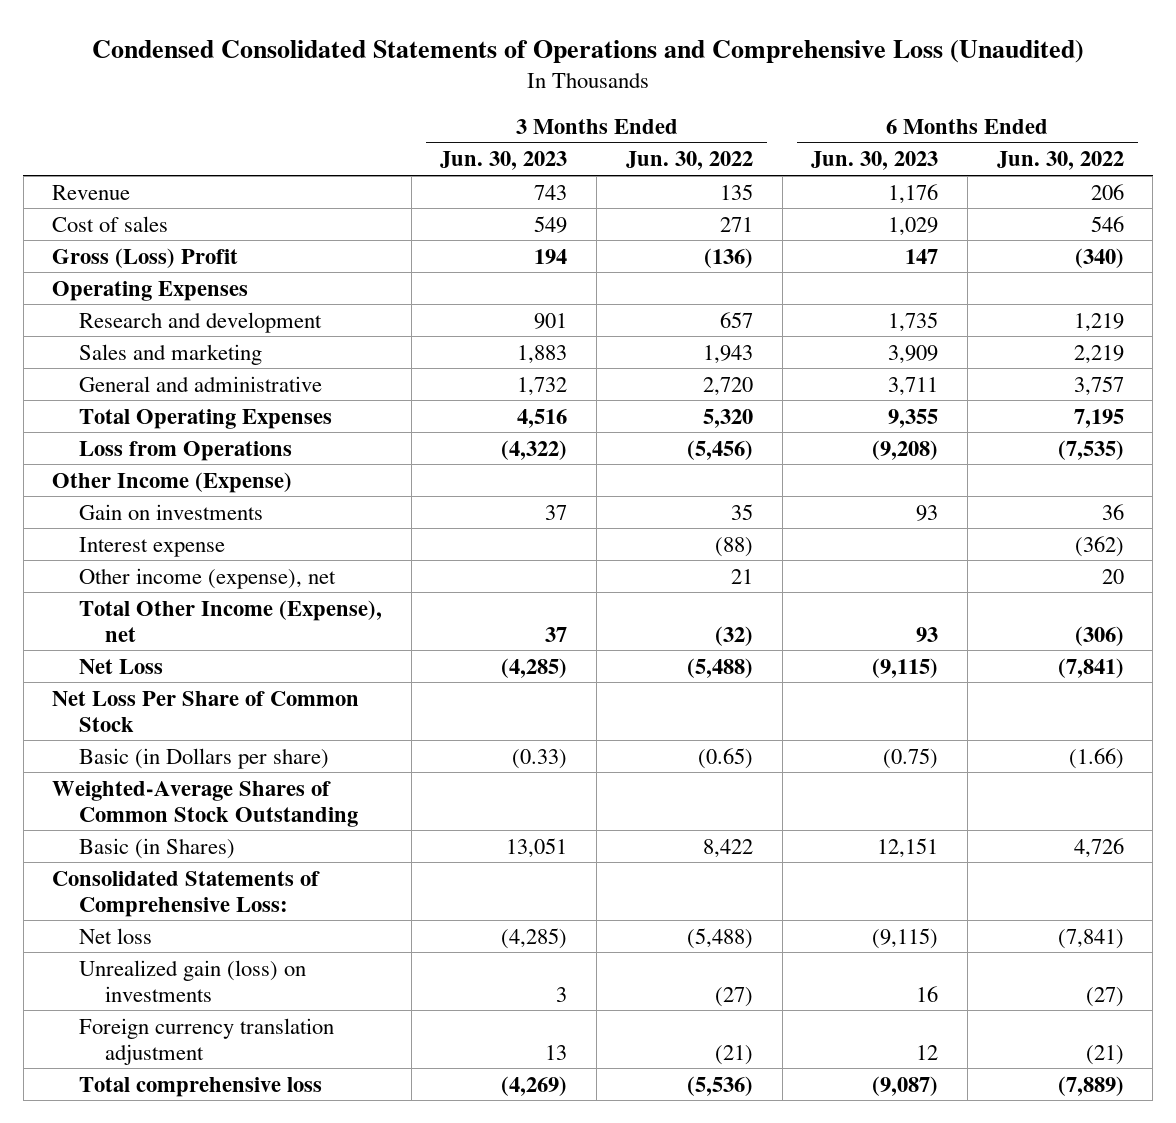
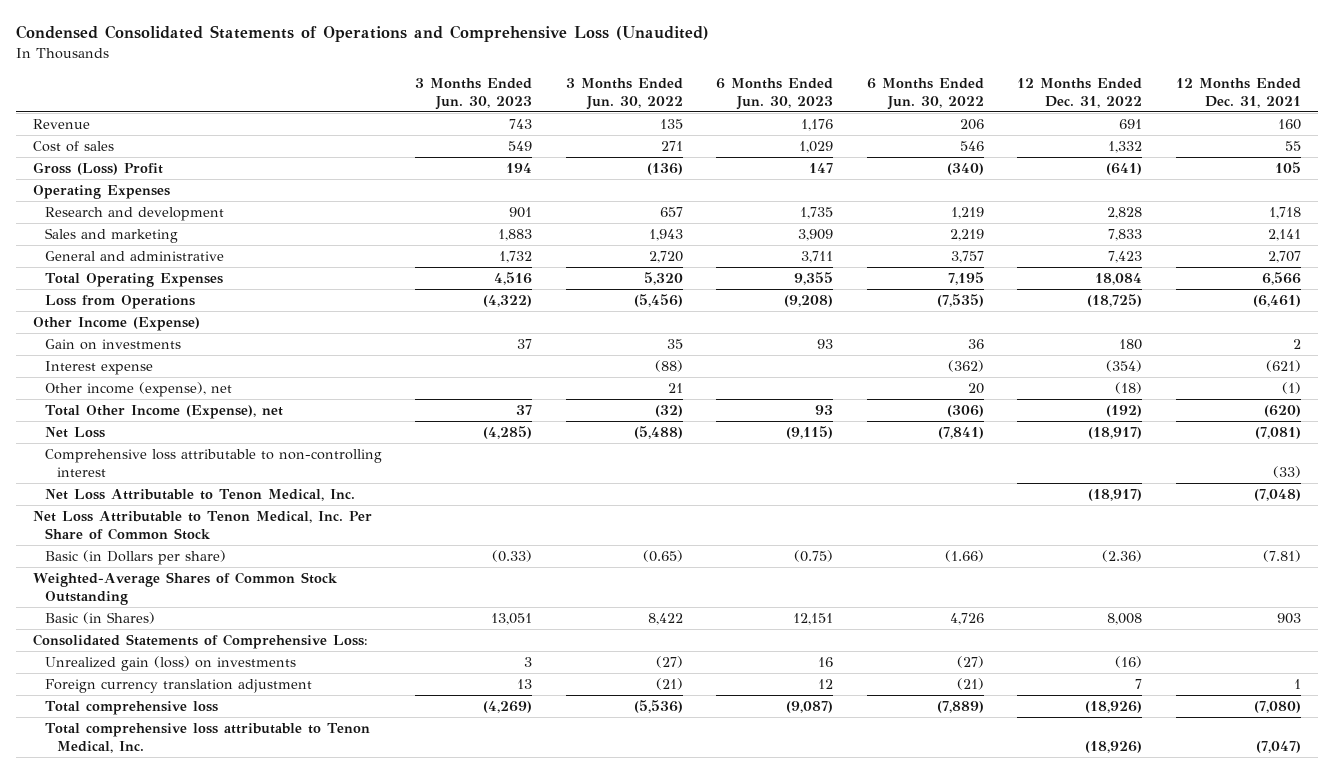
none -> [1017,78,1143,108] 12 Months Ended Dec. 31, 2022
none -> [1175,78,1301,108] 12 Months Ended Dec. 31, 2021
none -> [44,448,382,477] Comprehensive loss attributable to non-controlling interest
none -> [44,488,355,501] Net Loss Attributable to Tenon Medical, Inc.
[52,690,360,732] Net Loss Per Share of Common Stock -> [32,510,372,540] Net Loss Attributable to Tenon Medical, Inc. Per Share of Common Stock
[78,927,152,944] Net loss -> none
none -> [44,722,370,753] Total comprehensive loss attributable to Tenon Medical, Inc.

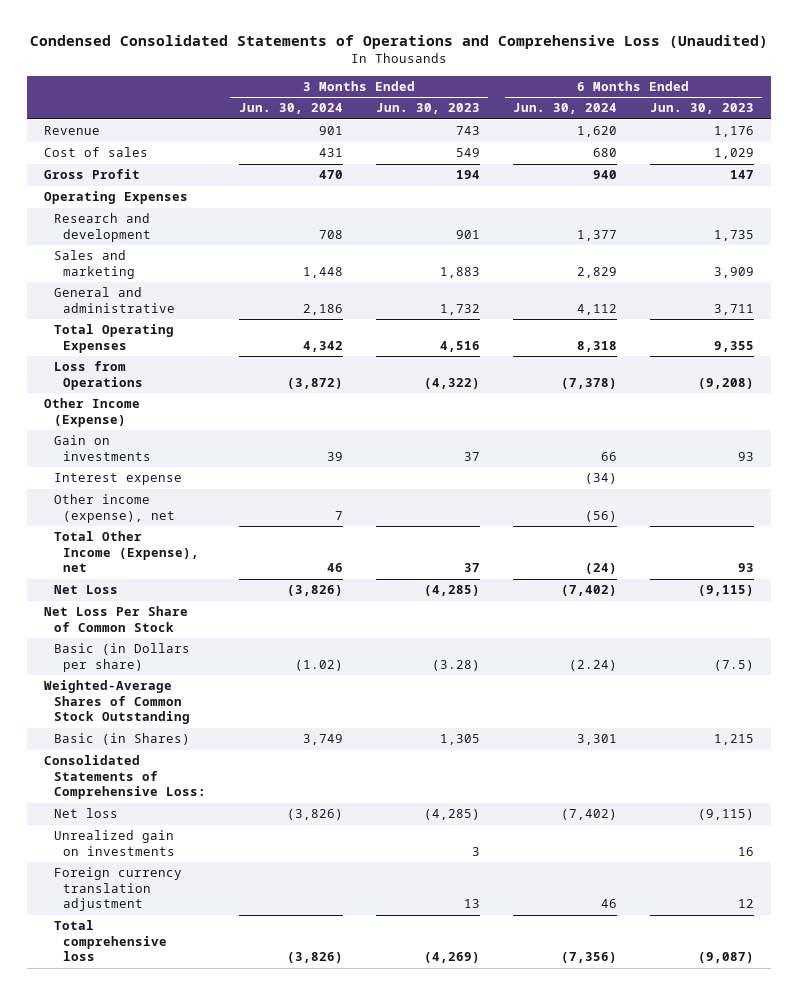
[565,78,683,110] 3 Months Ended Jun. 30, 2022 -> none
[866,78,984,110] 6 Months Ended Jun. 30, 2022 -> none
[1017,78,1143,108] 12 Months Ended Dec. 31, 2022 -> none
[1175,78,1301,108] 12 Months Ended Dec. 31, 2021 -> none
none -> [238,103,343,115] Jun. 30, 2024
none -> [512,103,617,115] Jun. 30, 2024
[32,161,163,175] Gross (Loss) Profit -> [43,169,140,180] Gross Profit
[44,448,382,477] Comprehensive loss attributable to non-controlling interest -> none
[44,488,355,501] Net Loss Attributable to Tenon Medical, Inc. -> none
[32,510,372,540] Net Loss Attributable to Tenon Medical, Inc. Per Share of Common Stock -> [43,606,188,632] Net Loss Per Share of Common Stock
[492,549,533,562] (0.33) -> [431,659,480,671] (3.28)
[794,549,834,562] (0.75) -> [713,659,754,671] (7.5)
[491,612,533,625] 13,051 -> [439,734,480,746] 1,305
[793,612,834,625] 12,151 -> [713,734,754,746] 1,215
none -> [53,808,118,819] Net loss
[44,655,296,671] Unrealized gain (loss) on investments -> [53,830,176,856] Unrealized gain on investments
[44,722,370,753] Total comprehensive loss attributable to Tenon Medical, Inc. -> none

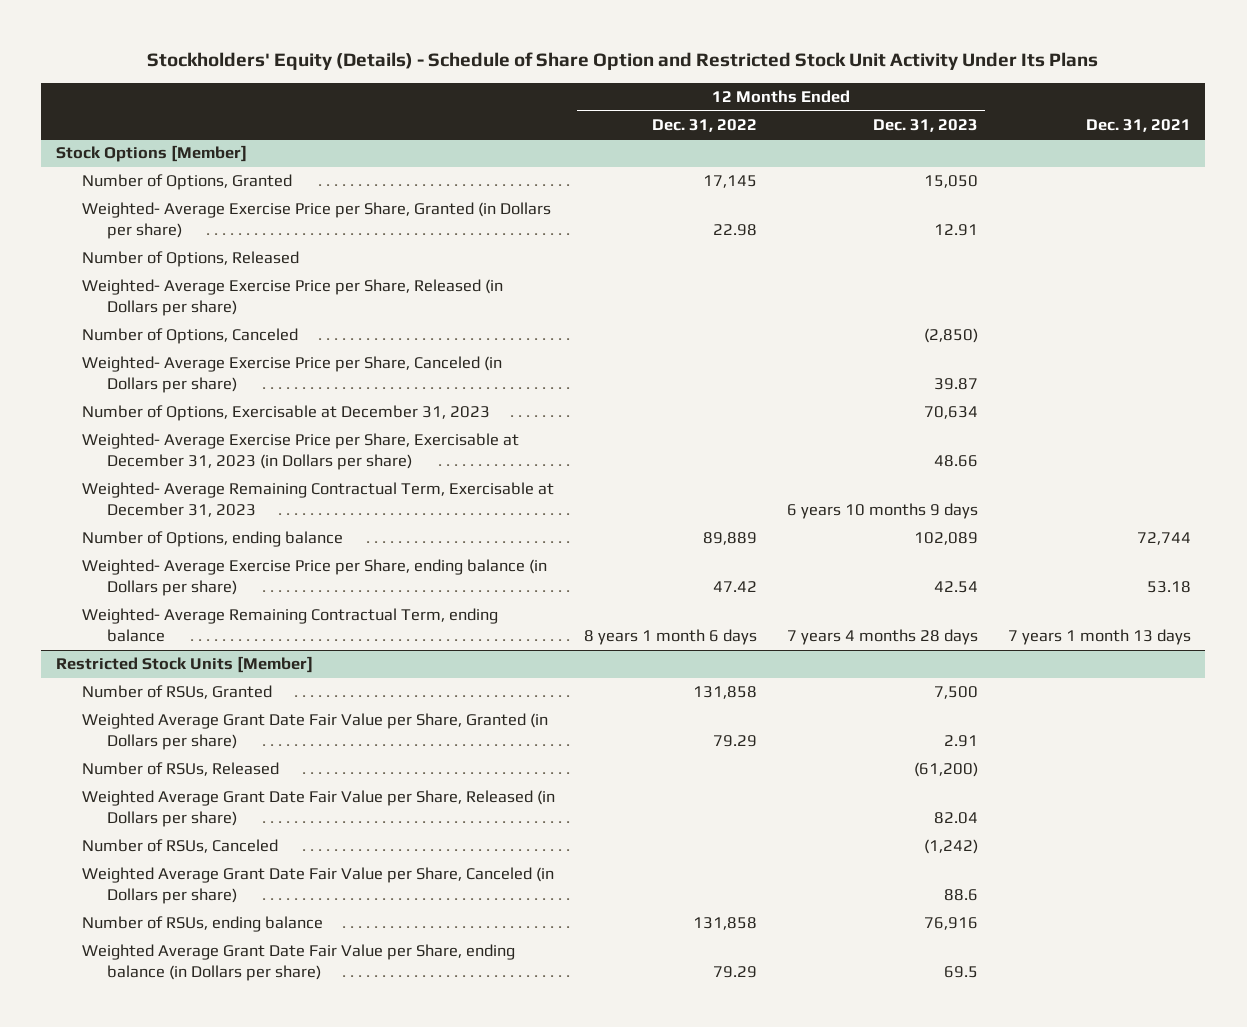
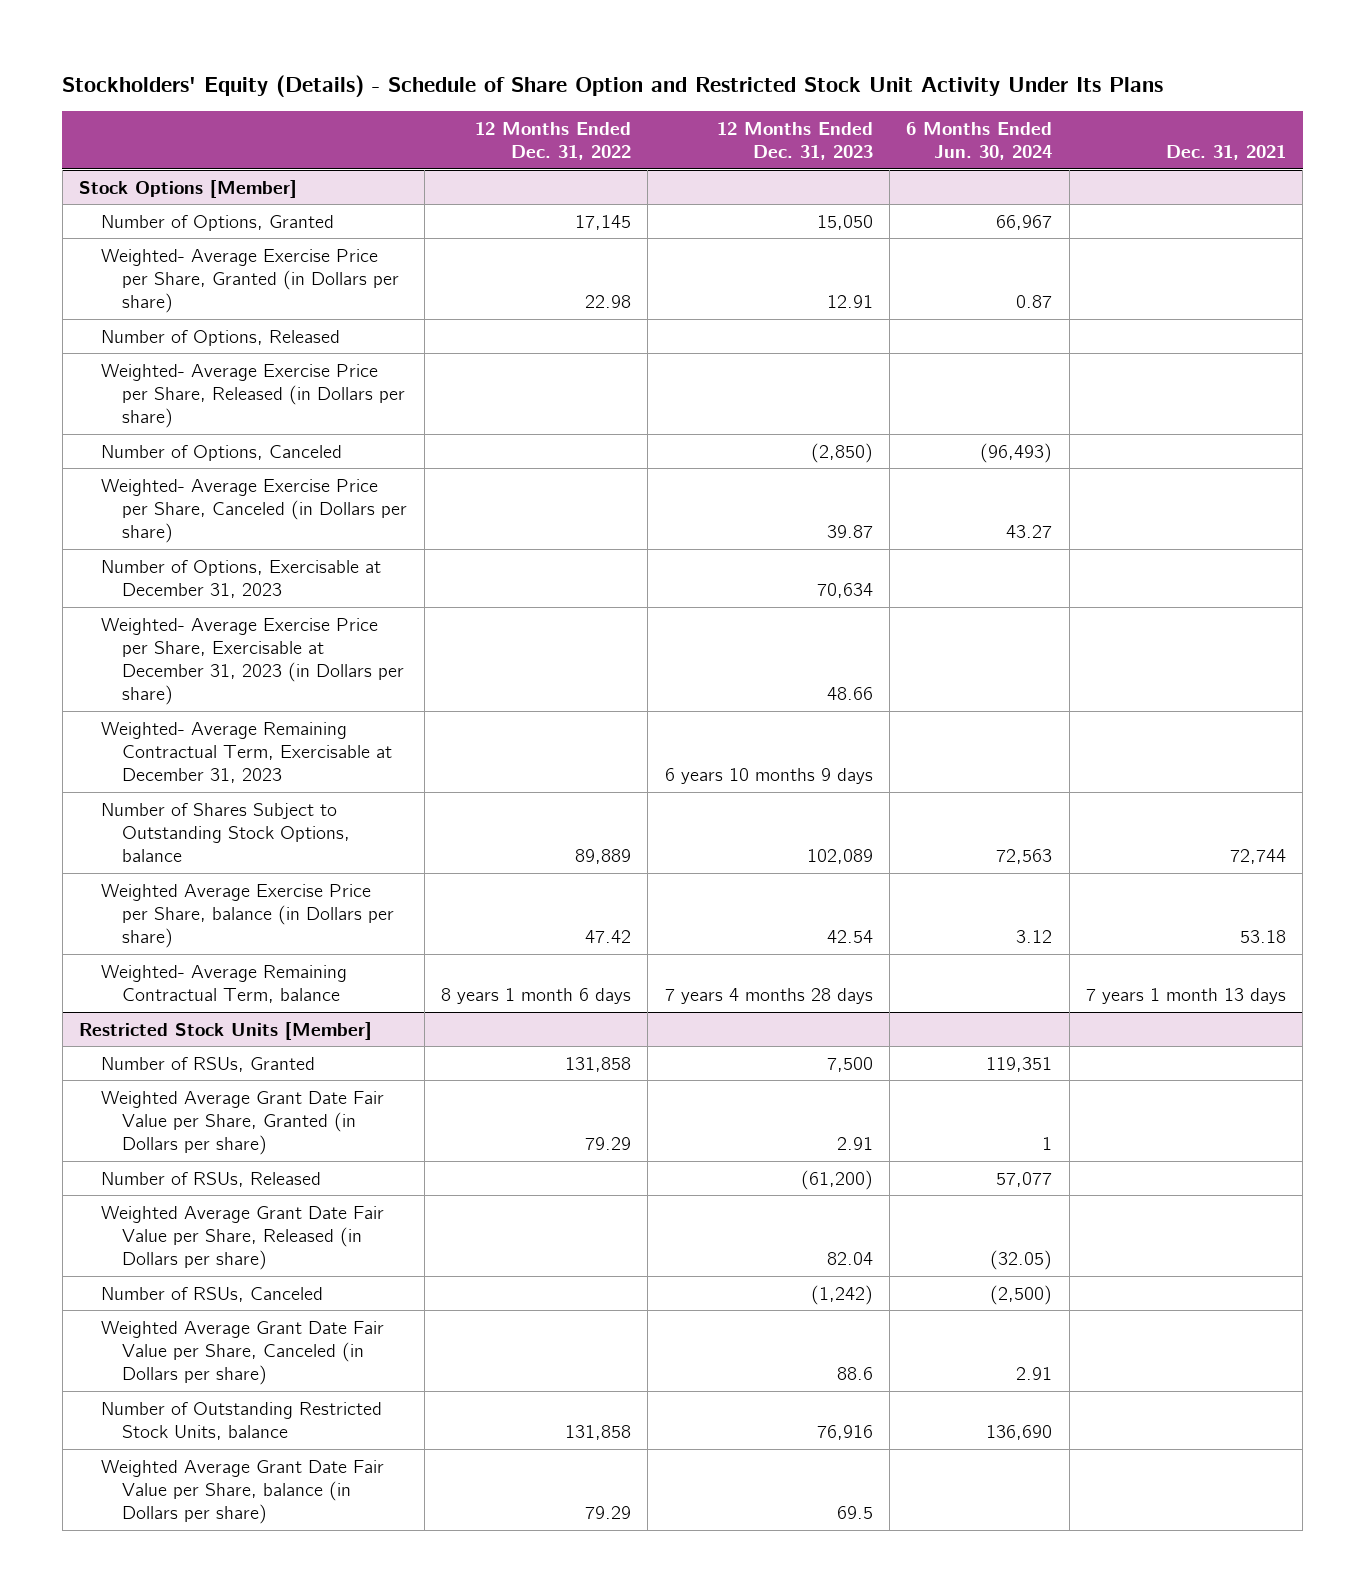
none -> [906,121,1053,161] 6 Months Ended Jun. 30, 2024
[81,531,343,548] Number of Options, ending balance -> [100,802,351,863] Number of Shares Subject to Outstanding Stock Options, balance
[81,559,547,596] Weighted- Average Exercise Price per Share, ending balance (in Dollars per share) -> [100,883,395,949] Weighted Average Exercise Price per Share, balance (in Dollars per share)
[81,608,498,642] Weighted- Average Remaining Contractual Term, ending balance -> [100,964,347,1004] Weighted- Average Remaining Contractual Term, balance
[81,916,323,933] Number of RSUs, ending balance -> [100,1401,382,1441] Number of Outstanding Restricted Stock Units, balance
[81,944,515,981] Weighted Average Grant Date Fair Value per Share, ending balance (in Dollars per share) -> [100,1459,384,1525] Weighted Average Grant Date Fair Value per Share, balance (in Dollars per share)

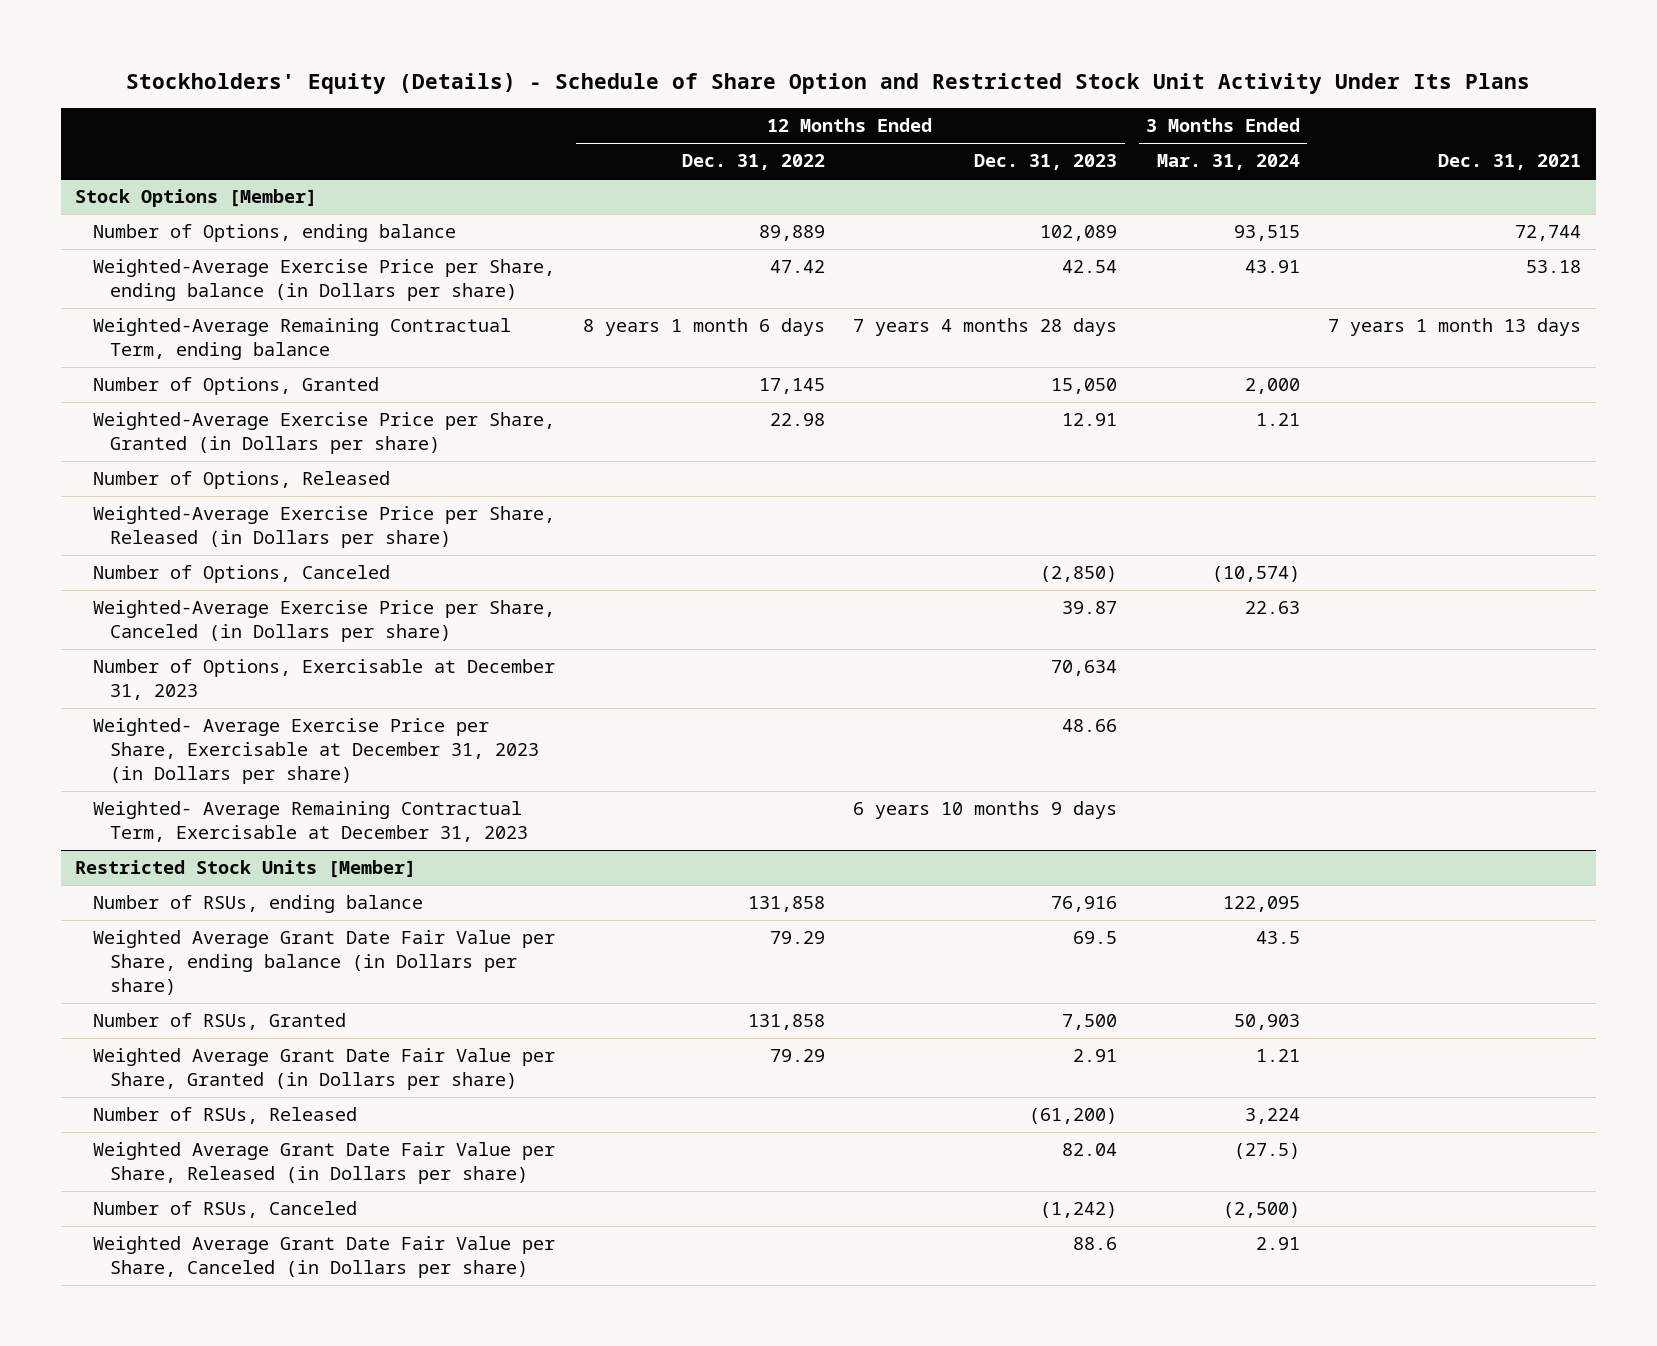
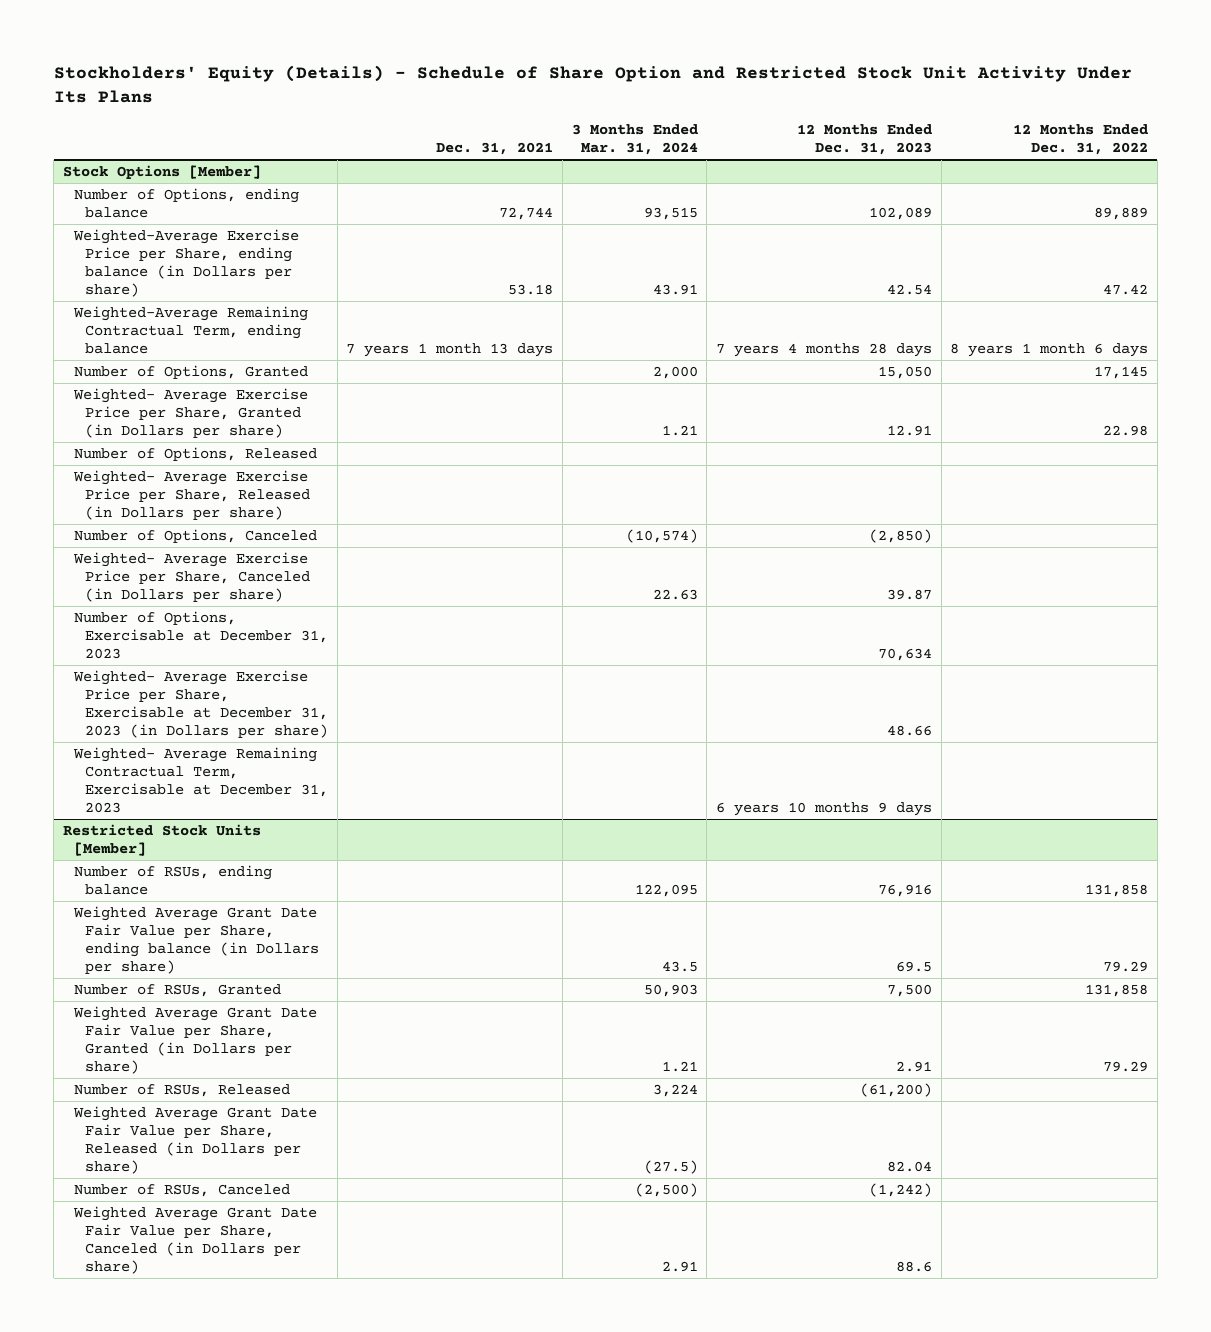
[92,412,555,454] Weighted-Average Exercise Price per Share, Granted (in Dollars per share) -> [72,388,308,439] Weighted- Average Exercise Price per Share, Granted (in Dollars per share)
[92,506,555,548] Weighted-Average Exercise Price per Share, Released (in Dollars per share) -> [72,470,311,521] Weighted- Average Exercise Price per Share, Released (in Dollars per share)
[92,600,555,642] Weighted-Average Exercise Price per Share, Canceled (in Dollars per share) -> [72,552,311,603] Weighted- Average Exercise Price per Share, Canceled (in Dollars per share)

